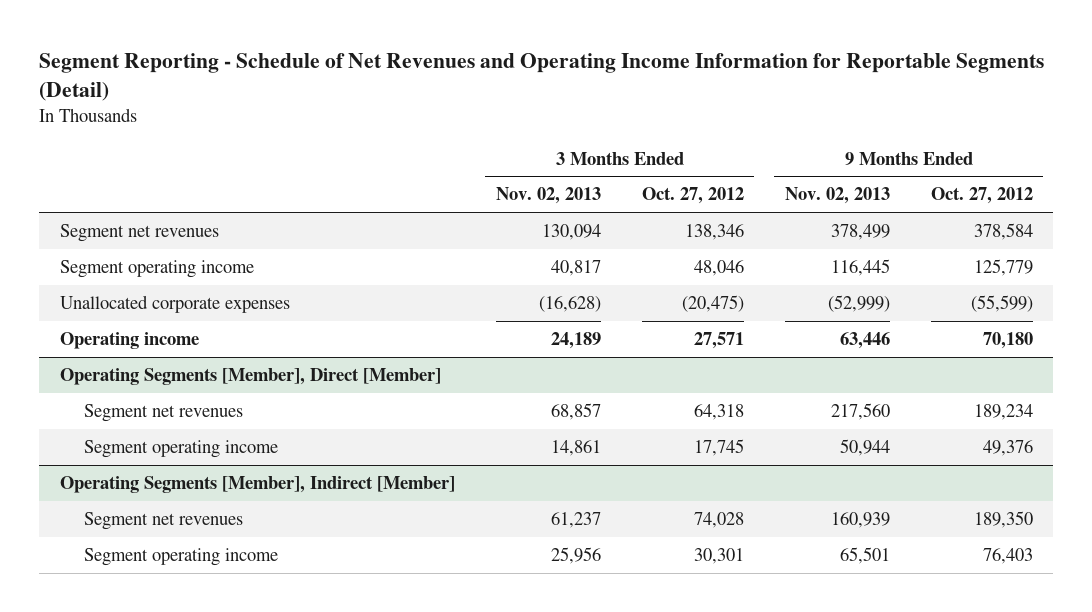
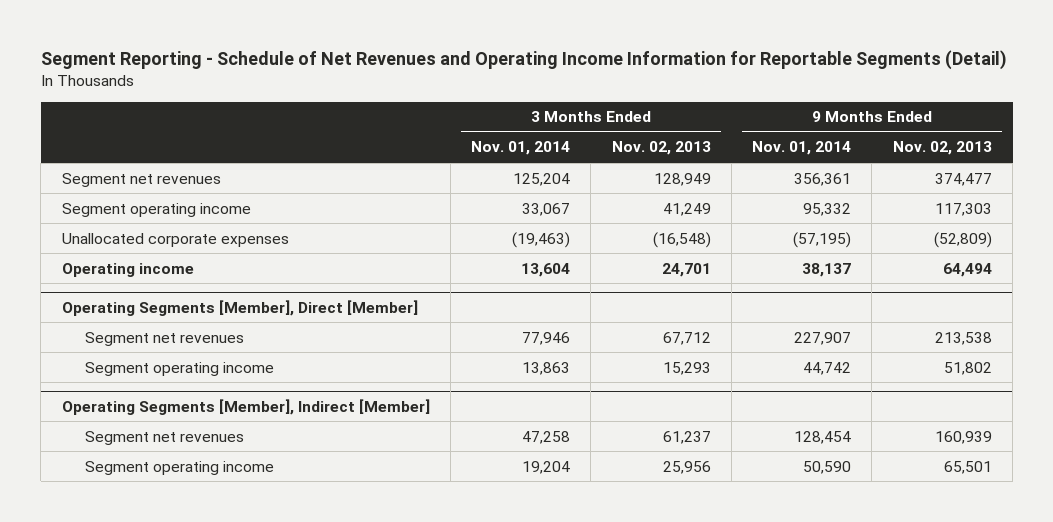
[641,187,744,205] Oct. 27, 2012 -> none
[930,187,1033,205] Oct. 27, 2012 -> none
none -> [471,141,571,156] Nov. 01, 2014
none -> [752,141,852,156] Nov. 01, 2014
[541,224,601,241] 130,094 -> [653,172,711,186] 128,949
[830,224,890,241] 378,499 -> [934,172,992,186] 374,477
[550,260,601,277] 40,817 -> [662,202,711,216] 41,249
[830,259,890,277] 116,445 -> [934,202,992,216] 117,303
[538,296,601,313] (16,628) -> [652,231,711,248] (16,548)
[827,295,890,313] (52,999) -> [933,231,992,248] (52,809)
[550,332,601,350] 24,189 -> [661,262,711,277] 24,701
[839,332,890,350] 63,446 -> [942,262,992,277] 64,494
[550,403,601,421] 68,857 -> [662,331,711,345] 67,712
[830,403,890,421] 217,560 -> [934,331,992,345] 213,538
[550,440,601,457] 14,861 -> [662,361,711,375] 15,293
[839,439,890,457] 50,944 -> [943,361,992,375] 51,802

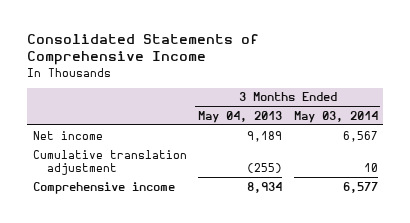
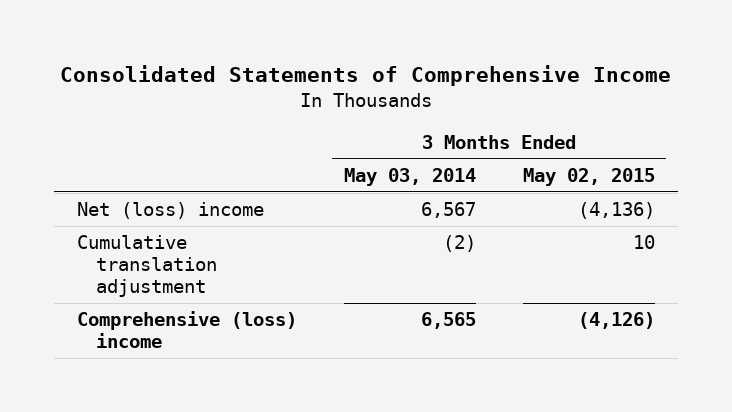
[198,110,283,123] May 04, 2013 -> none
none -> [522,168,655,187] May 02, 2015
[32,130,103,140] Net income -> [77,202,265,220] Net (loss) income
[363,162,378,172] 10 -> [442,235,476,253] (2)
[32,181,175,194] Comprehensive income -> [77,311,298,349] Comprehensive (loss) income
[342,181,378,193] 6,577 -> [420,312,476,330] 6,565

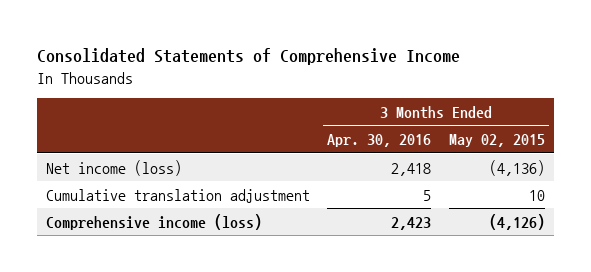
[343,168,476,187] May 03, 2014 -> none
none -> [327,134,432,148] Apr. 30, 2016
[77,202,265,220] Net (loss) income -> [45,159,182,176] Net income (loss)
[77,311,298,349] Comprehensive (loss) income -> [45,213,262,230] Comprehensive income (loss)

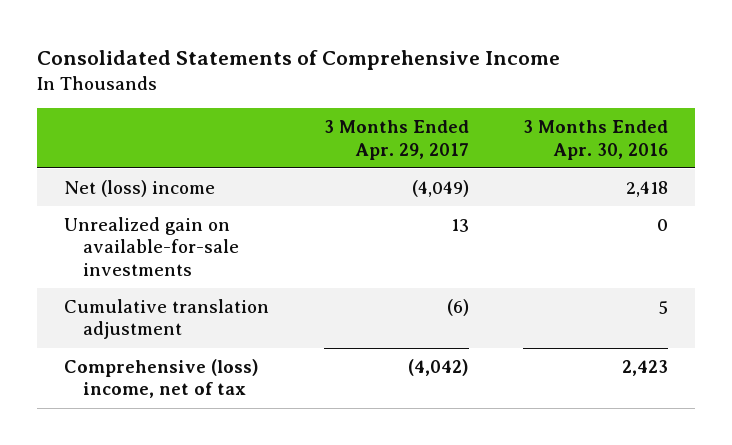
[448,134,545,148] May 02, 2015 -> none
none -> [323,120,469,160] 3 Months Ended Apr. 29, 2017
[45,159,182,176] Net income (loss) -> [64,179,216,197] Net (loss) income
none -> [64,216,240,277] Unrealized gain on available-for-sale investments
[45,213,262,230] Comprehensive income (loss) -> [64,358,260,399] Comprehensive (loss) income, net of tax

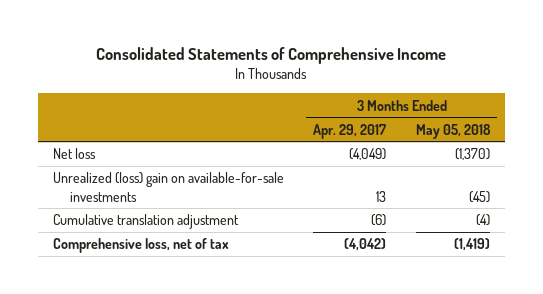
[523,120,669,160] 3 Months Ended Apr. 30, 2016 -> none
none -> [416,123,492,139] May 05, 2018
[64,179,216,197] Net (loss) income -> [52,148,96,160] Net loss
[64,216,240,277] Unrealized gain on available-for-sale investments -> [52,172,284,202] Unrealized (loss) gain on available-for-sale investments
[64,358,260,399] Comprehensive (loss) income, net of tax -> [52,238,229,254] Comprehensive loss, net of tax

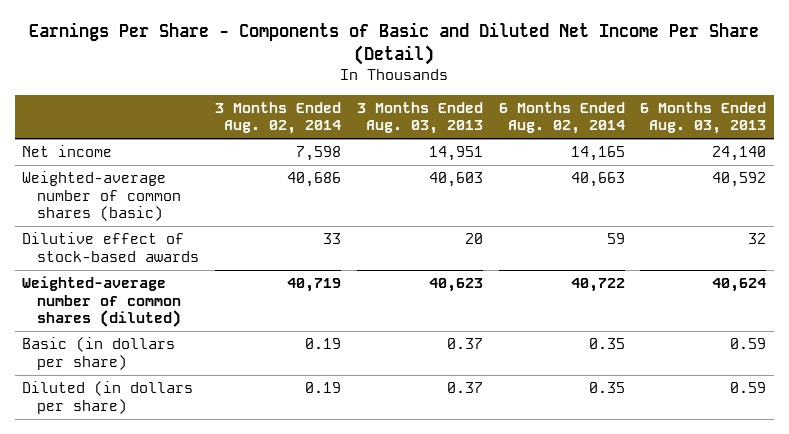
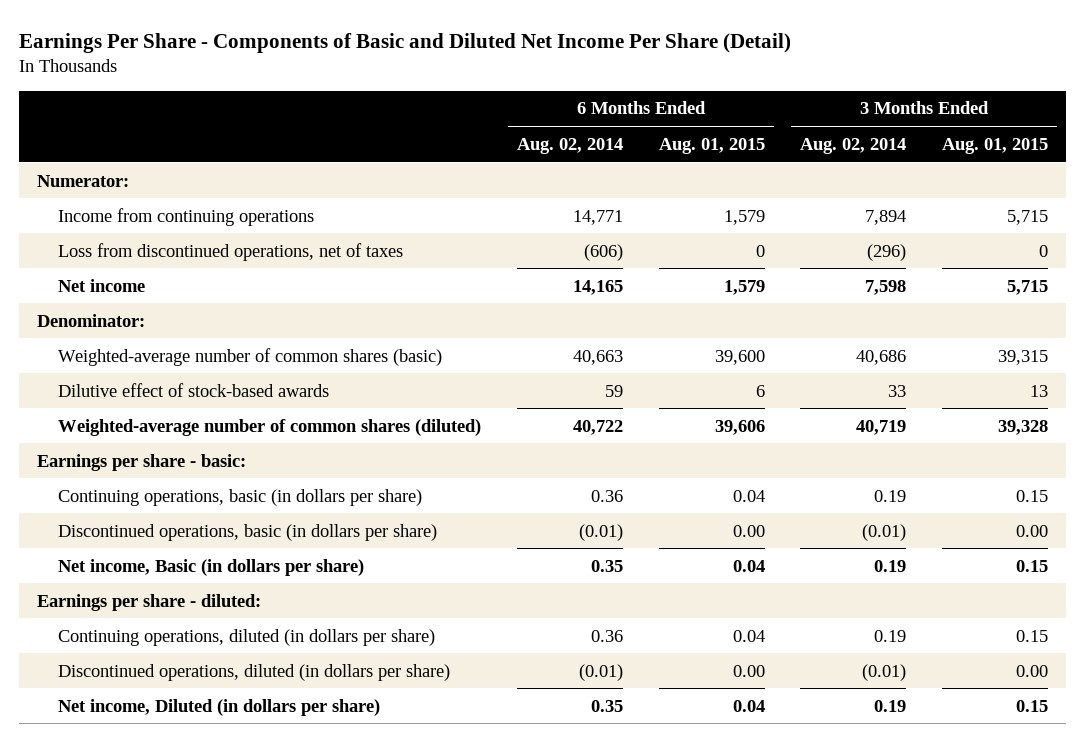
[356,101,483,135] 3 Months Ended Aug. 03, 2013 -> none
[640,101,767,135] 6 Months Ended Aug. 03, 2013 -> none
none -> [658,137,765,154] Aug. 01, 2015
none -> [942,137,1049,154] Aug. 01, 2015
none -> [36,174,129,187] Numerator:
none -> [57,207,314,226] Income from continuing operations
none -> [57,242,403,261] Loss from discontinued operations, net of taxes
none -> [36,313,145,327] Denominator:
none -> [36,453,246,471] Earnings per share - basic:
none -> [57,488,422,506] Continuing operations, basic (in dollars per share)
none -> [57,523,437,541] Discontinued operations, basic (in dollars per share)
[22,337,176,370] Basic (in dollars per share) -> [57,558,364,576] Net income, Basic (in dollars per share)
none -> [36,593,261,611] Earnings per share - diluted:
none -> [57,628,435,646] Continuing operations, diluted (in dollars per share)
none -> [57,663,450,681] Discontinued operations, diluted (in dollars per share)
[22,381,194,414] Diluted (in dollars per share) -> [57,698,380,716] Net income, Diluted (in dollars per share)

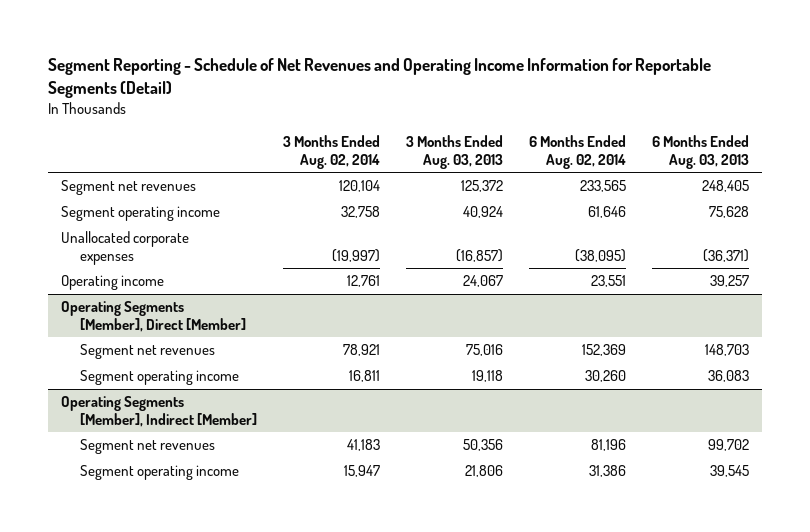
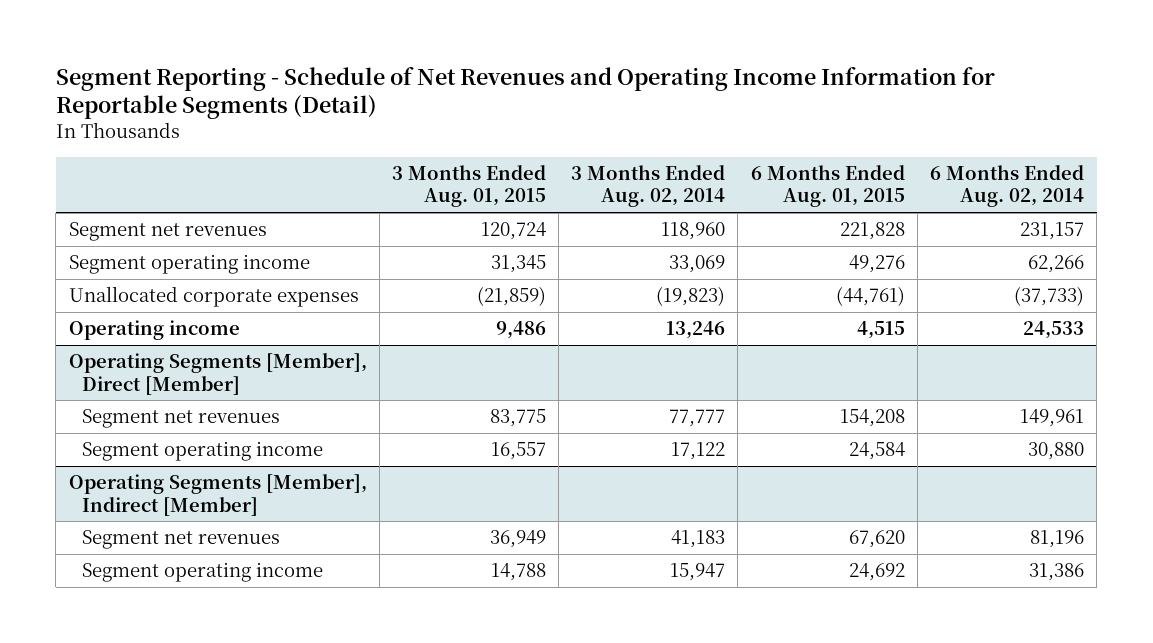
[406,135,504,169] 3 Months Ended Aug. 03, 2013 -> none
[652,135,750,169] 6 Months Ended Aug. 03, 2013 -> none
none -> [391,165,546,208] 3 Months Ended Aug. 01, 2015
none -> [750,165,905,208] 6 Months Ended Aug. 01, 2015
[339,180,381,193] 120,104 -> [661,222,726,241] 118,960
[580,180,627,193] 233,565 -> [1019,222,1084,241] 231,157
[341,206,381,219] 32,758 -> [669,255,726,274] 33,069
[588,206,627,219] 61,646 -> [1027,255,1084,274] 62,266
[332,248,381,262] (19,997) -> [656,286,726,307] (19,823)
[575,248,627,262] (38,095) -> [1013,286,1084,307] (37,733)
[347,275,381,288] 12,761 -> [666,321,726,340] 13,246
[591,275,627,288] 23,551 -> [1022,321,1084,340] 24,533
[343,344,381,357] 78,921 -> [669,409,726,428] 77,777
[582,344,627,357] 152,369 -> [1019,409,1084,428] 149,961
[349,370,381,383] 16,811 -> [671,442,726,461] 17,122
[585,370,627,383] 30,260 -> [1027,442,1084,461] 30,880

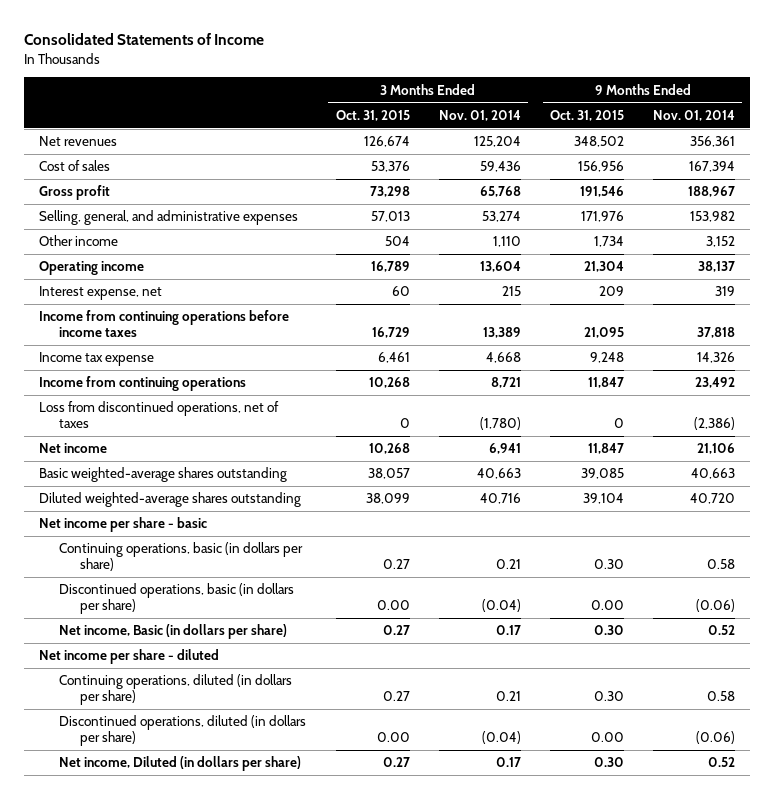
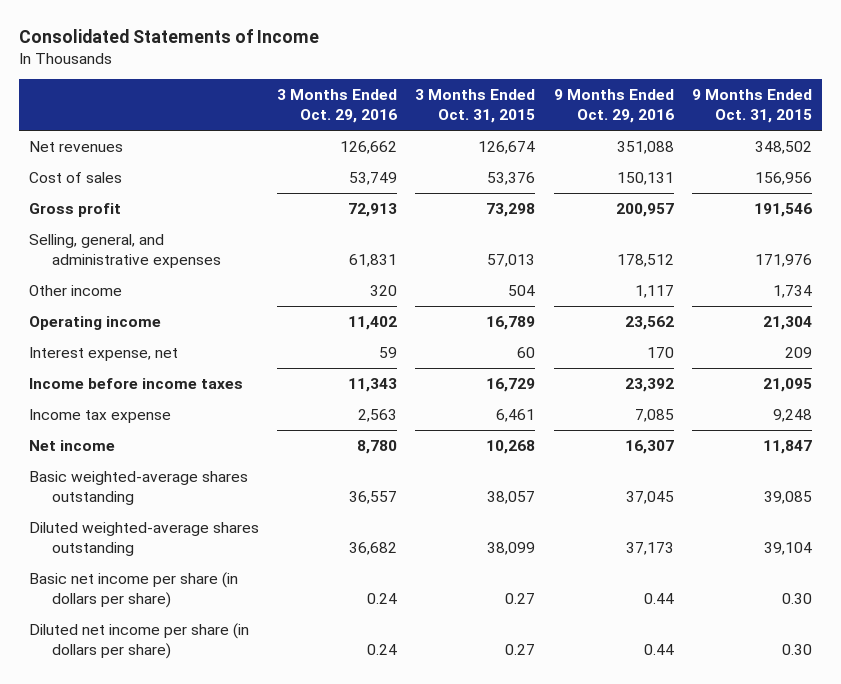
[438,109,521,121] Nov. 01, 2014 -> none
[653,109,736,121] Nov. 01, 2014 -> none
none -> [277,89,398,124] 3 Months Ended Oct. 29, 2016
none -> [553,89,674,124] 9 Months Ended Oct. 29, 2016
[39,310,290,338] Income from continuing operations before income taxes -> [28,378,243,390] Income before income taxes
[39,376,247,392] Income from continuing operations -> none
[39,401,280,429] Loss from discontinued operations, net of taxes -> none
[39,517,208,533] Net income per share - basic -> none
[59,542,304,572] Continuing operations, basic (in dollars per share) -> none
[59,583,295,615] Discontinued operations, basic (in dollars per share) -> none
[39,649,220,665] Net income per share - diluted -> none
[59,674,293,706] Continuing operations, diluted (in dollars per share) -> none
[59,715,307,747] Discontinued operations, diluted (in dollars per share) -> none
[59,624,288,640] Net income, Basic (in dollars per share) -> [28,572,238,608] Basic net income per share (in dollars per share)
[59,756,302,772] Net income, Diluted (in dollars per share) -> [28,623,249,659] Diluted net income per share (in dollars per share)

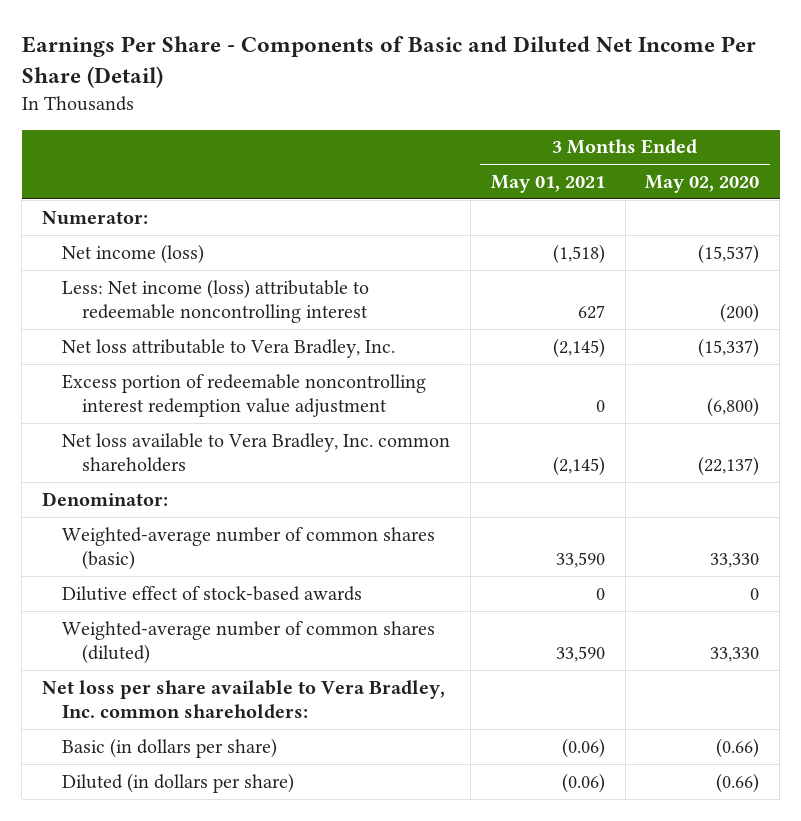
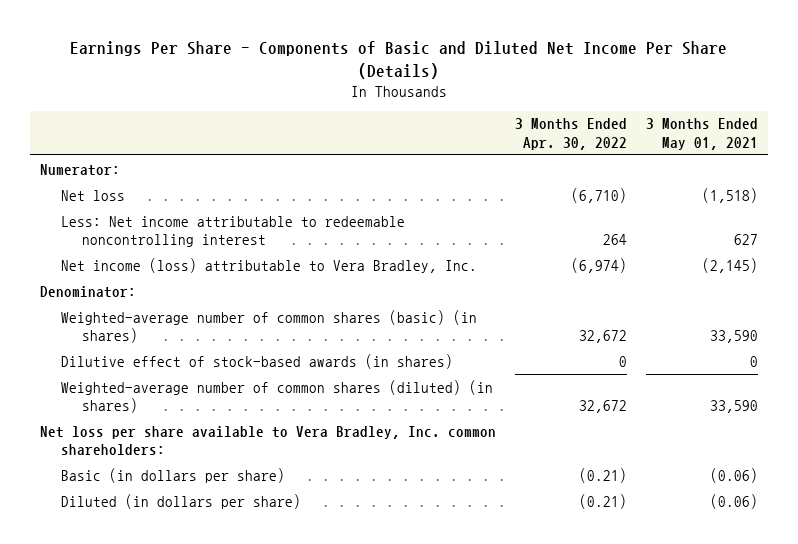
[21,36,756,89] Earnings Per Share - Components of Basic and Diluted Net Income Per Share (Detail) -> [70,41,728,80] Earnings Per Share - Components of Basic and Diluted Net Income Per Share (Details)
[645,174,760,193] May 02, 2020 -> none
none -> [515,118,628,150] 3 Months Ended Apr. 30, 2022
[61,373,426,418] Excess portion of redeemable noncontrolling interest redemption value adjustment -> none
[61,432,450,473] Net loss available to Vera Bradley, Inc. common shareholders -> none
[61,243,204,264] Net income (loss) -> [61,189,126,201] Net loss
[61,278,369,324] Less: Net income (loss) attributable to redeemable noncontrolling interest -> [61,215,406,247] Less: Net income attributable to redeemable noncontrolling interest
[61,338,395,358] Net loss attributable to Vera Bradley, Inc. -> [61,257,478,273] Net income (loss) attributable to Vera Bradley, Inc.
[61,526,435,571] Weighted-average number of common shares (basic) -> [61,309,478,343] Weighted-average number of common shares (basic) (in shares)
[61,585,362,601] Dilutive effect of stock-based awards -> [61,353,454,369] Dilutive effect of stock-based awards (in shares)
[61,620,435,665] Weighted-average number of common shares (diluted) -> [61,379,494,413] Weighted-average number of common shares (diluted) (in shares)

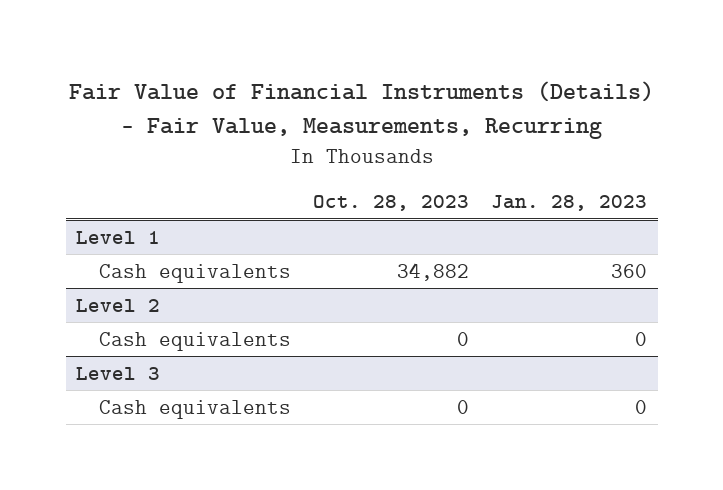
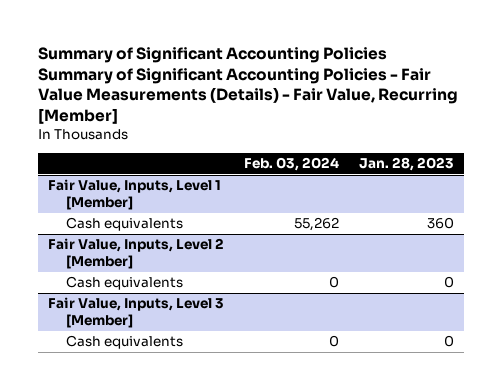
[68,81,654,140] Fair Value of Financial Instruments (Details) - Fair Value, Measurements, Recurring -> [38,46,459,125] Summary of Significant Accounting Policies Summary of Significant Accounting Policies - Fair Value Measurements (Details) - Fair Value, Recurring [Member]
[313,195,470,212] Oct. 28, 2023 -> none
none -> [243,157,339,172] Feb. 03, 2024
[76,230,161,244] Level 1 -> [48,179,222,211] Fair Value, Inputs, Level 1 [Member]
[76,298,161,312] Level 2 -> [48,238,225,270] Fair Value, Inputs, Level 2 [Member]
[76,366,161,380] Level 3 -> [48,297,225,329] Fair Value, Inputs, Level 3 [Member]

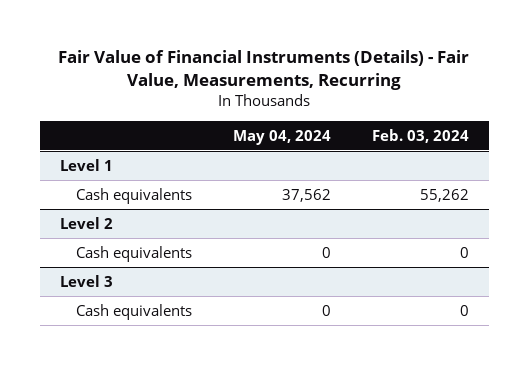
[38,46,459,125] Summary of Significant Accounting Policies Summary of Significant Accounting Policies - Fair Value Measurements (Details) - Fair Value, Recurring [Member] -> [58,50,470,91] Fair Value of Financial Instruments (Details) - Fair Value, Measurements, Recurring
[358,157,454,172] Jan. 28, 2023 -> none
none -> [232,129,331,145] May 04, 2024
[48,179,222,211] Fair Value, Inputs, Level 1 [Member] -> [60,158,114,171] Level 1
[48,238,225,270] Fair Value, Inputs, Level 2 [Member] -> [60,216,114,229] Level 2
[48,297,225,329] Fair Value, Inputs, Level 3 [Member] -> [60,274,114,287] Level 3

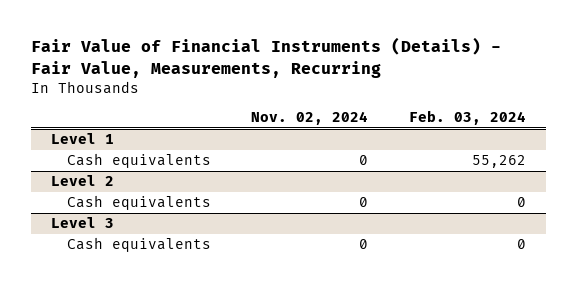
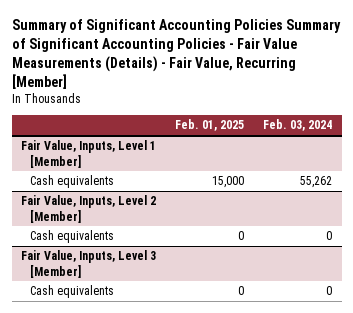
[30,37,501,78] Fair Value of Financial Instruments (Details) - Fair Value, Measurements, Recurring -> [11,19,341,89] Summary of Significant Accounting Policies Summary of Significant Accounting Policies - Fair Value Measurements (Details) - Fair Value, Recurring [Member]
[251,111,369,126] Nov. 02, 2024 -> none
none -> [175,119,245,132] Feb. 01, 2025
[50,133,114,145] Level 1 -> [21,140,157,168] Fair Value, Inputs, Level 1 [Member]
[50,175,114,187] Level 2 -> [21,195,157,223] Fair Value, Inputs, Level 2 [Member]
[50,217,114,229] Level 3 -> [21,250,157,278] Fair Value, Inputs, Level 3 [Member]

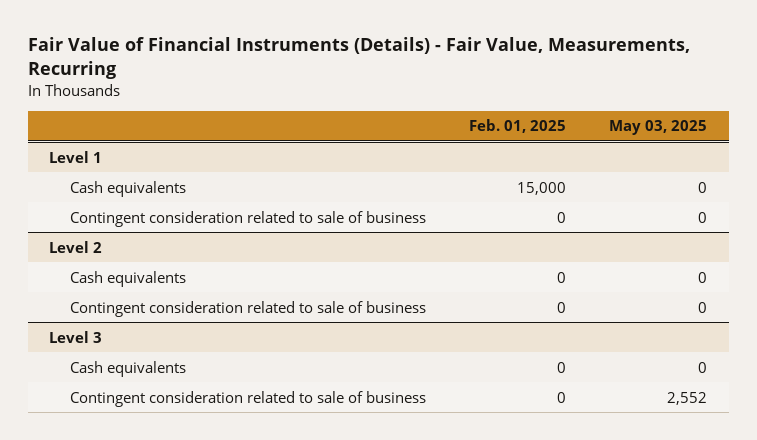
[11,19,341,89] Summary of Significant Accounting Policies Summary of Significant Accounting Policies - Fair Value Measurements (Details) - Fair Value, Recurring [Member] -> [27,37,690,80] Fair Value of Financial Instruments (Details) - Fair Value, Measurements, Recurring
[263,119,333,132] Feb. 03, 2024 -> none
none -> [609,120,708,136] May 03, 2025
[21,140,157,168] Fair Value, Inputs, Level 1 [Member] -> [49,150,103,163] Level 1
none -> [70,210,427,227] Contingent consideration related to sale of business
[21,195,157,223] Fair Value, Inputs, Level 2 [Member] -> [49,240,103,253] Level 2
none -> [70,300,427,317] Contingent consideration related to sale of business
[21,250,157,278] Fair Value, Inputs, Level 3 [Member] -> [49,330,103,343] Level 3
none -> [70,390,427,407] Contingent consideration related to sale of business

